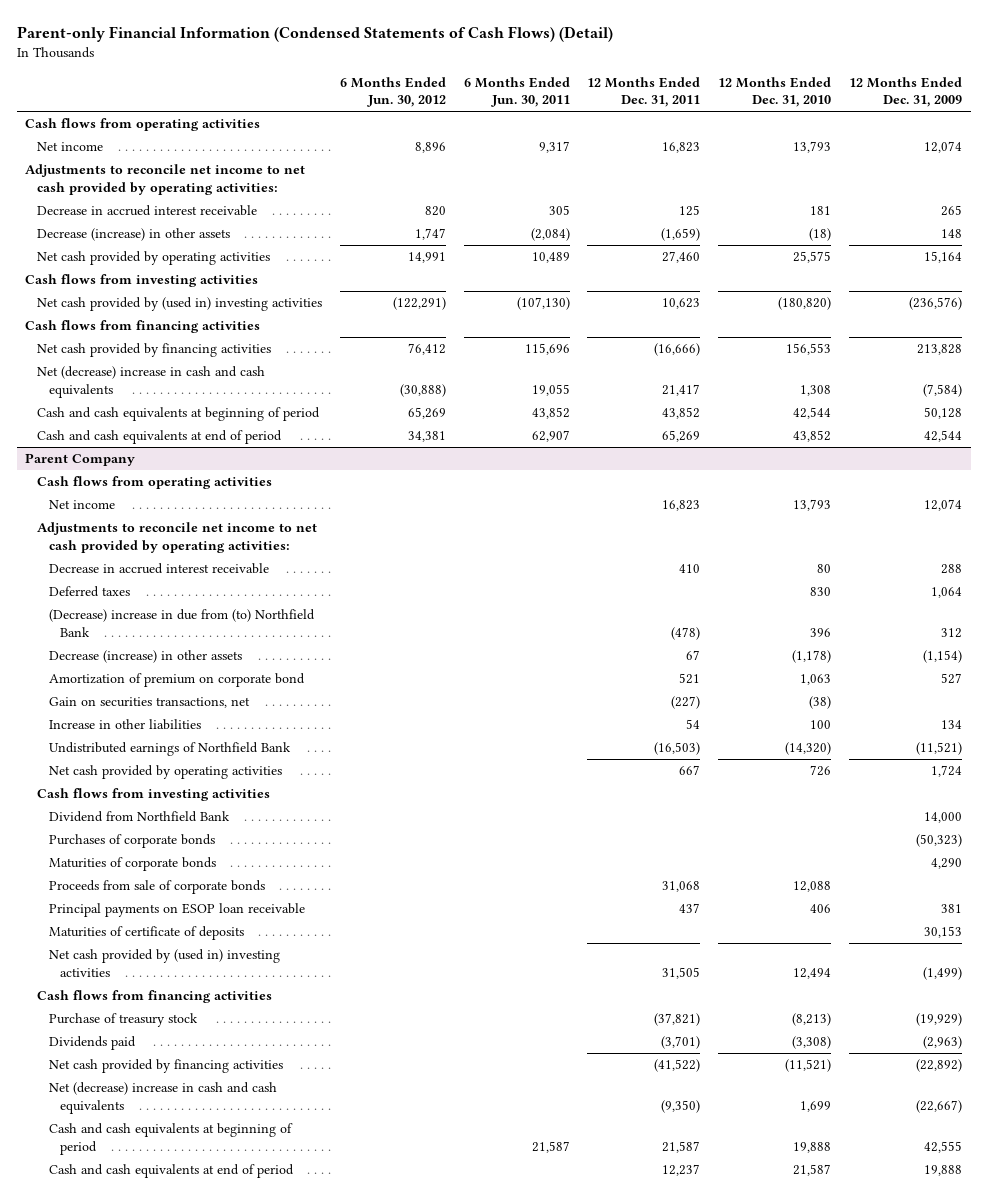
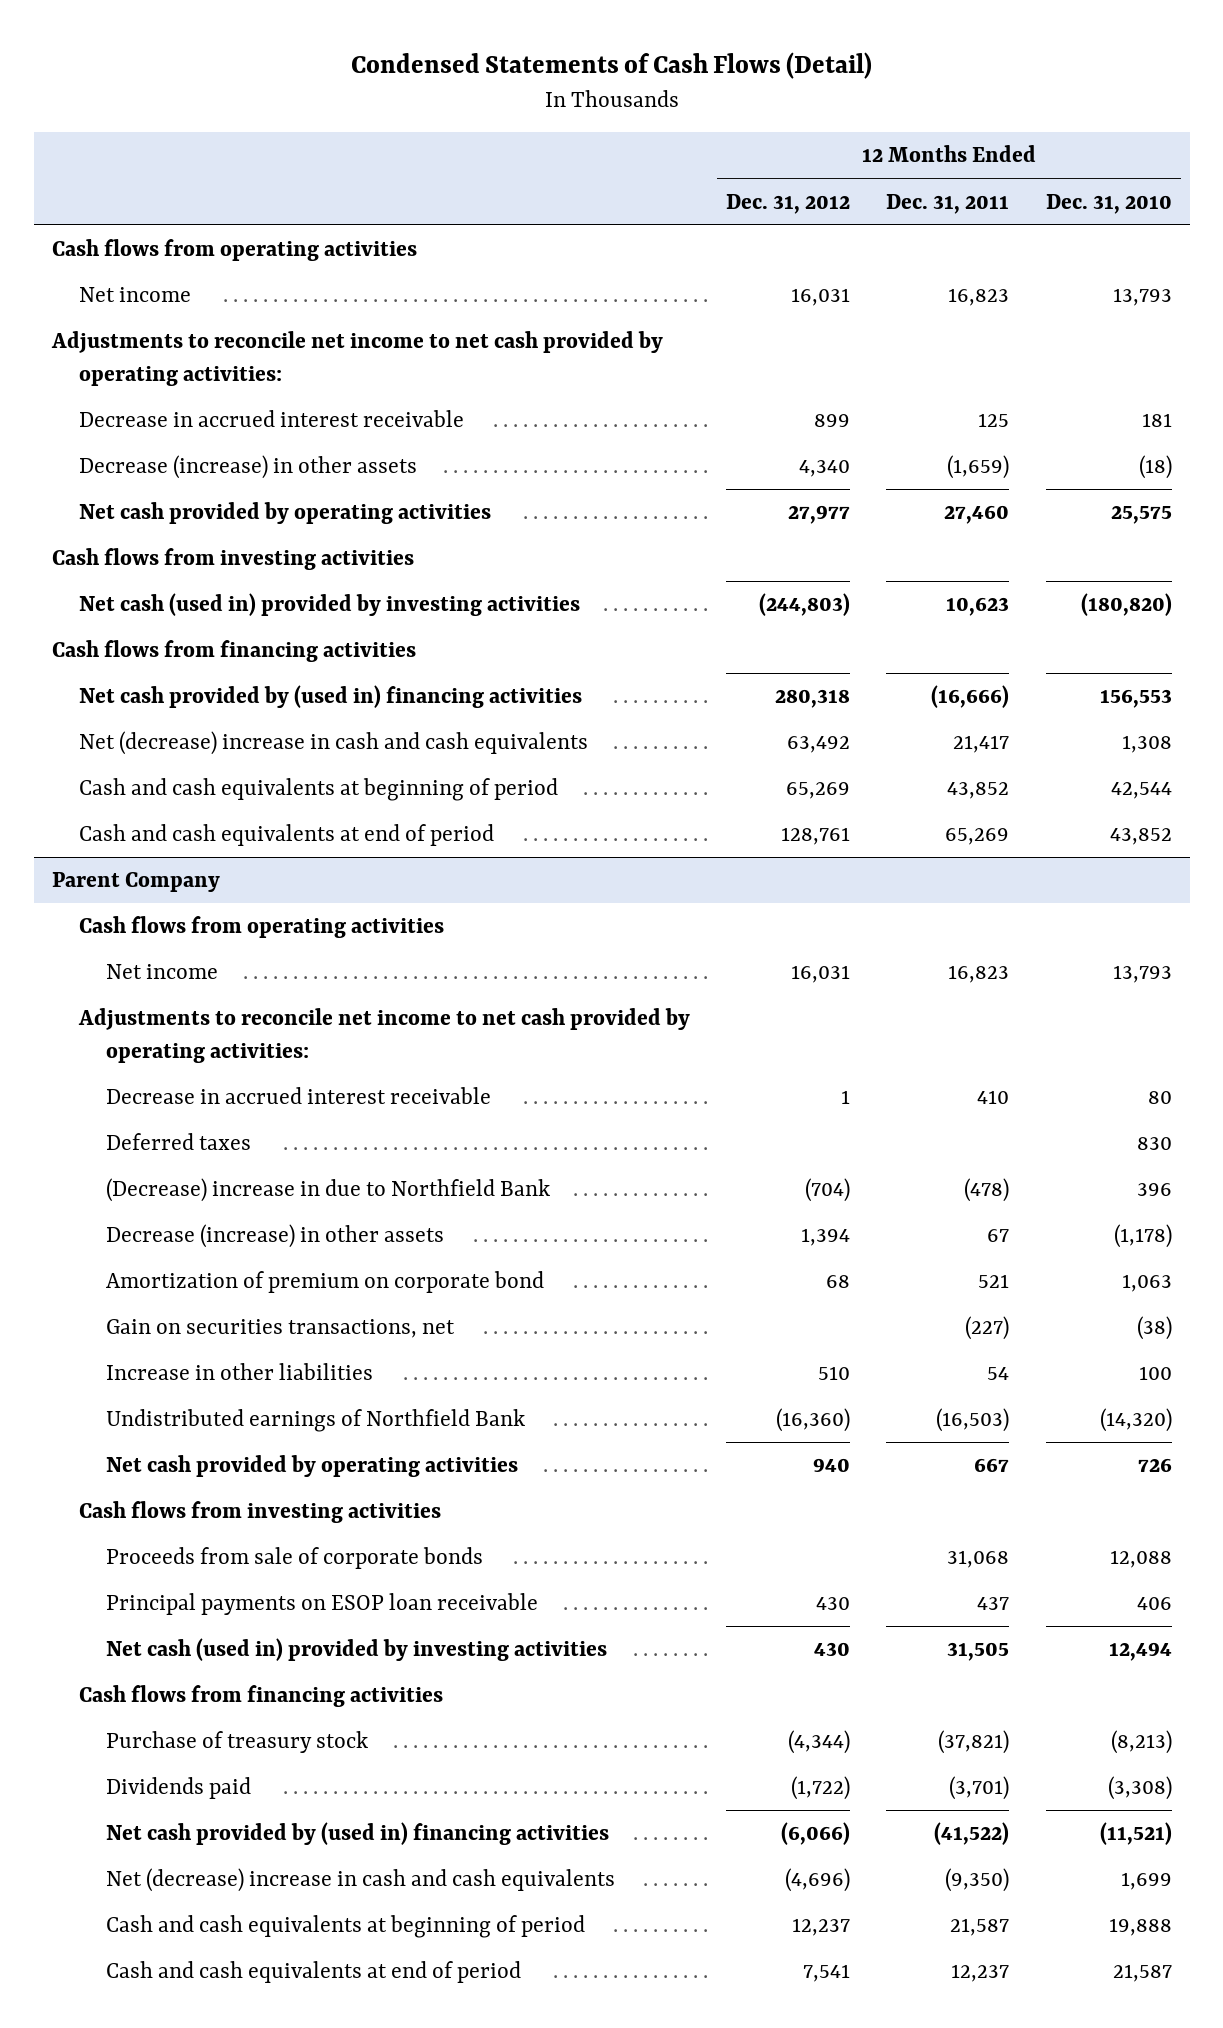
[16,26,613,43] Parent-only Financial Information (Condensed Statements of Cash Flows) (Detail) -> [350,51,872,79] Condensed Statements of Cash Flows (Detail)
[339,76,446,108] 6 Months Ended Jun. 30, 2012 -> none
[463,76,570,108] 6 Months Ended Jun. 30, 2011 -> none
[848,76,962,108] 12 Months Ended Dec. 31, 2009 -> none
none -> [726,193,851,214] Dec. 31, 2012
[36,296,322,311] Net cash provided by (used in) investing activities -> [78,593,580,617] Net cash (used in) provided by investing activities
[36,342,271,357] Net cash provided by financing activities -> [78,685,582,709] Net cash provided by (used in) financing activities
[48,608,315,637] (Decrease) increase in due from (to) Northfield Bank -> [105,1178,550,1203] (Decrease) increase in due to Northfield Bank
[48,810,230,822] Dividend from Northfield Bank -> none
[48,833,215,848] Purchases of corporate bonds -> none
[48,856,216,871] Maturities of corporate bonds -> none
[48,925,244,940] Maturities of certificate of deposits -> none
[48,948,280,977] Net cash provided by (used in) investing activities -> [105,1638,607,1662] Net cash (used in) provided by investing activities
[48,1058,283,1073] Net cash provided by financing activities -> [105,1822,609,1846] Net cash provided by (used in) financing activities

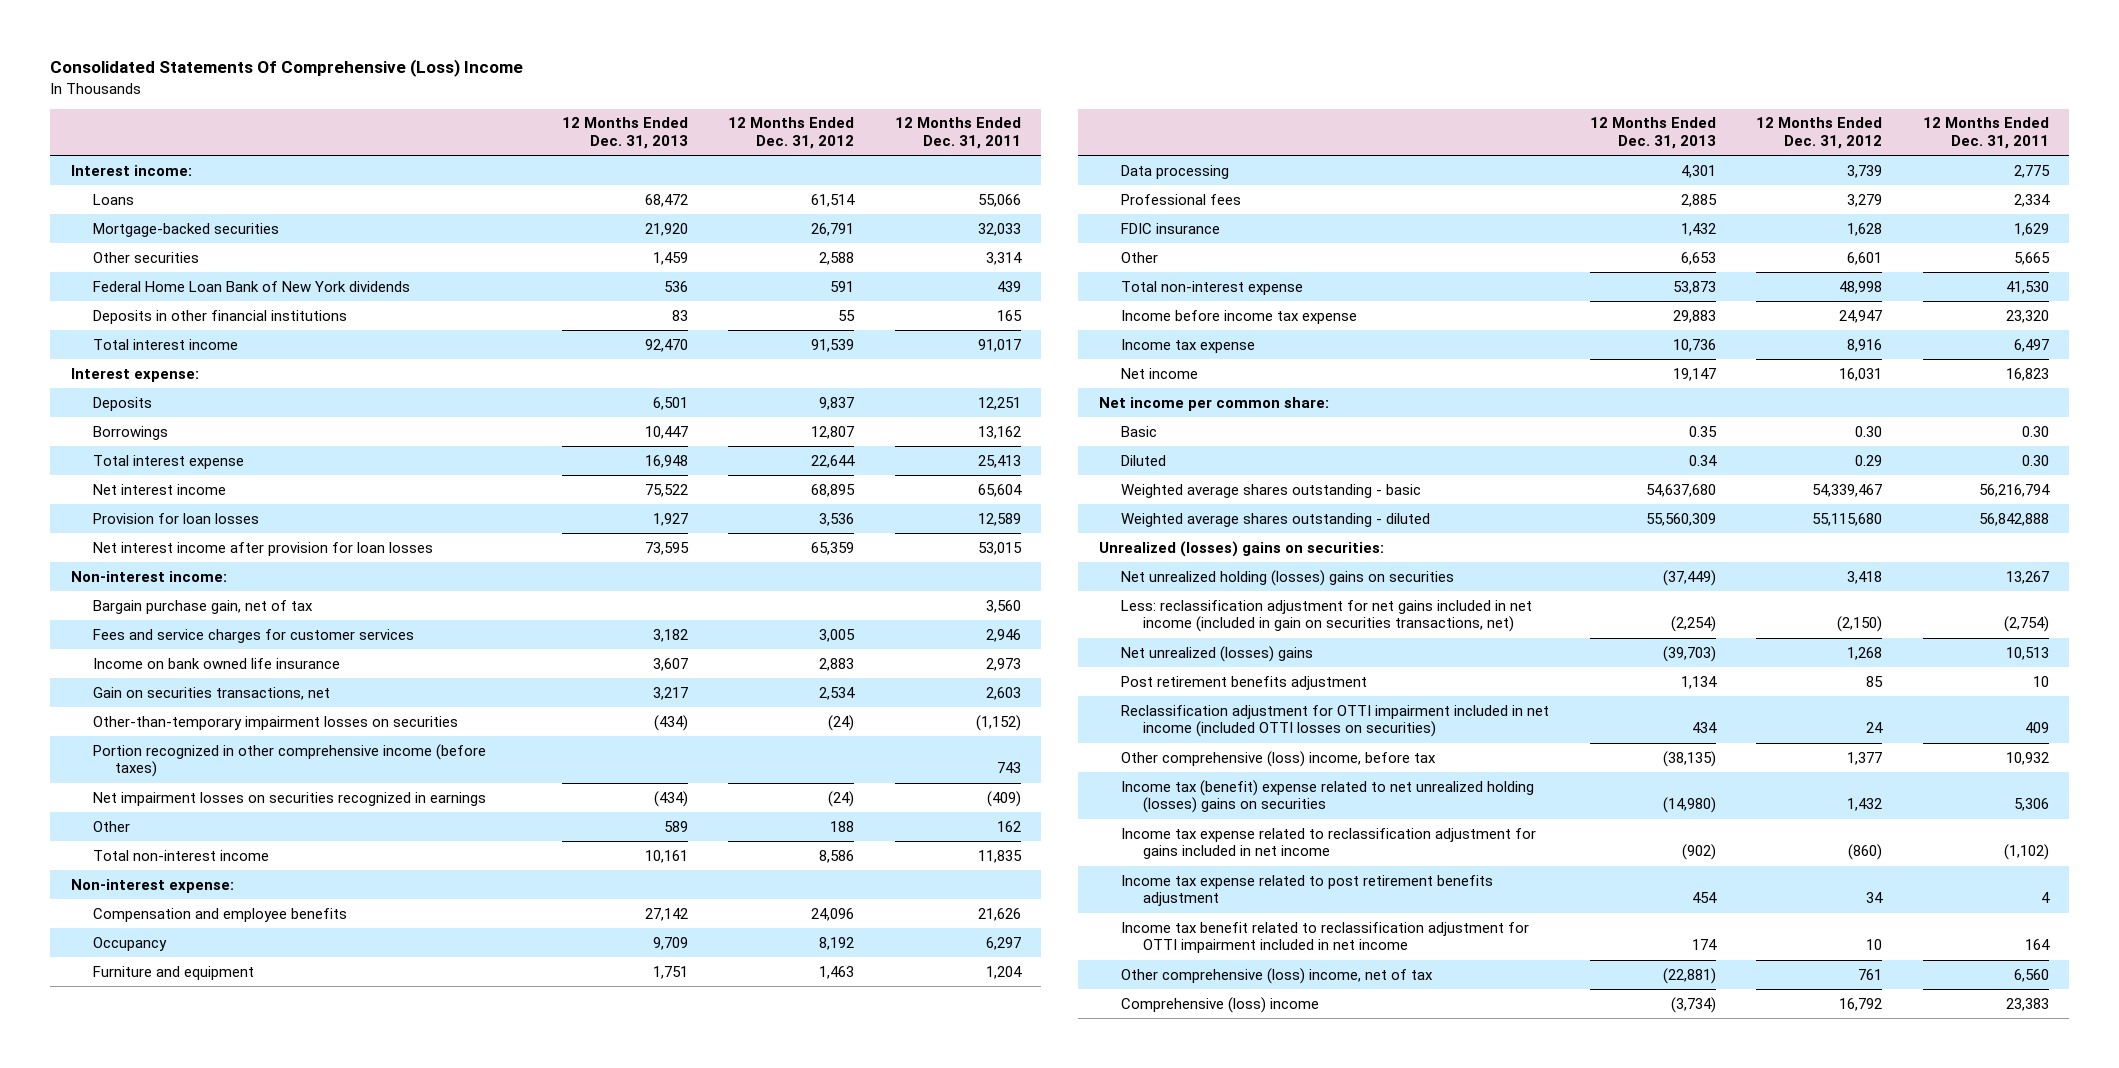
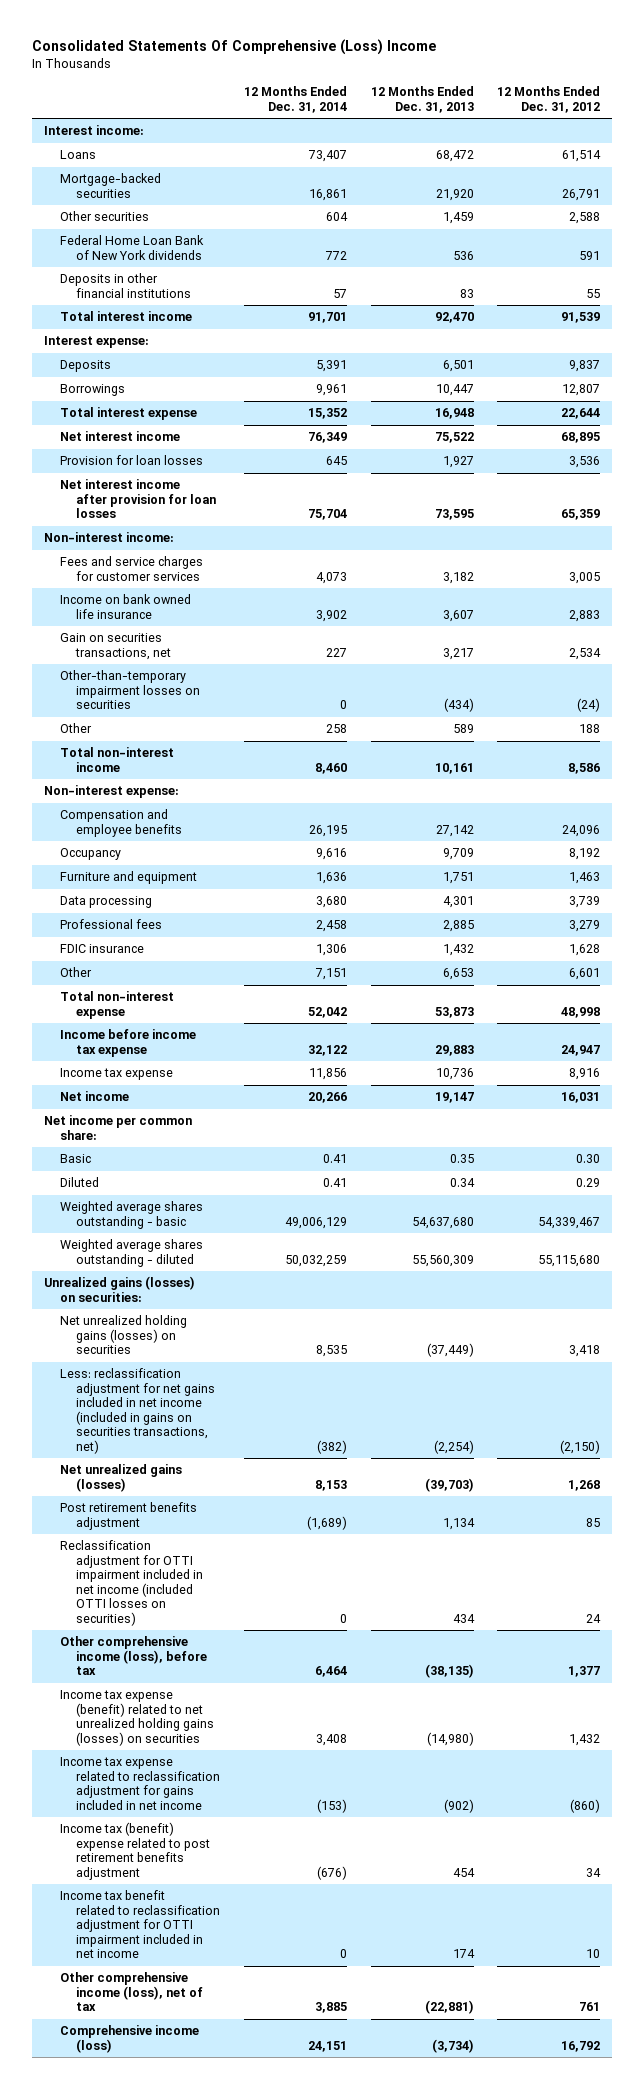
[894,117,1021,150] 12 Months Ended Dec. 31, 2011 -> none
none -> [243,86,347,113] 12 Months Ended Dec. 31, 2014
[93,599,314,614] Bargain purchase gain, net of tax -> none
[93,743,487,778] Portion recognized in other comprehensive income (before taxes) -> none
[93,791,487,806] Net impairment losses on securities recognized in earnings -> none
[1098,540,1384,557] Unrealized (losses) gains on securities: -> [43,1276,195,1302] Unrealized gains (losses) on securities:
[1121,569,1455,586] Net unrealized holding (losses) gains on securities -> [59,1315,187,1355] Net unrealized holding gains (losses) on securities
[1121,599,1533,633] Less: reclassification adjustment for net gains included in net income (included in gain on securities transactions, net) -> [59,1368,216,1454] Less: reclassification adjustment for net gains included in net income (included in gains on securities transactions, net)
[1121,645,1314,662] Net unrealized (losses) gains -> [59,1464,182,1492] Net unrealized gains (losses)
[1121,750,1437,767] Other comprehensive (loss) income, before tax -> [59,1636,208,1676] Other comprehensive income (loss), before tax
[1121,779,1535,814] Income tax (benefit) expense related to net unrealized holding (losses) gains on securities -> [59,1690,215,1746] Income tax expense (benefit) related to net unrealized holding gains (losses) on securities
[1121,874,1494,907] Income tax expense related to post retirement benefits adjustment -> [59,1822,211,1880] Income tax (benefit) expense related to post retirement benefits adjustment
[1121,967,1434,984] Other comprehensive (loss) income, net of tax -> [59,1972,204,2012] Other comprehensive income (loss), net of tax
[1121,996,1320,1013] Comprehensive (loss) income -> [59,2025,199,2053] Comprehensive income (loss)

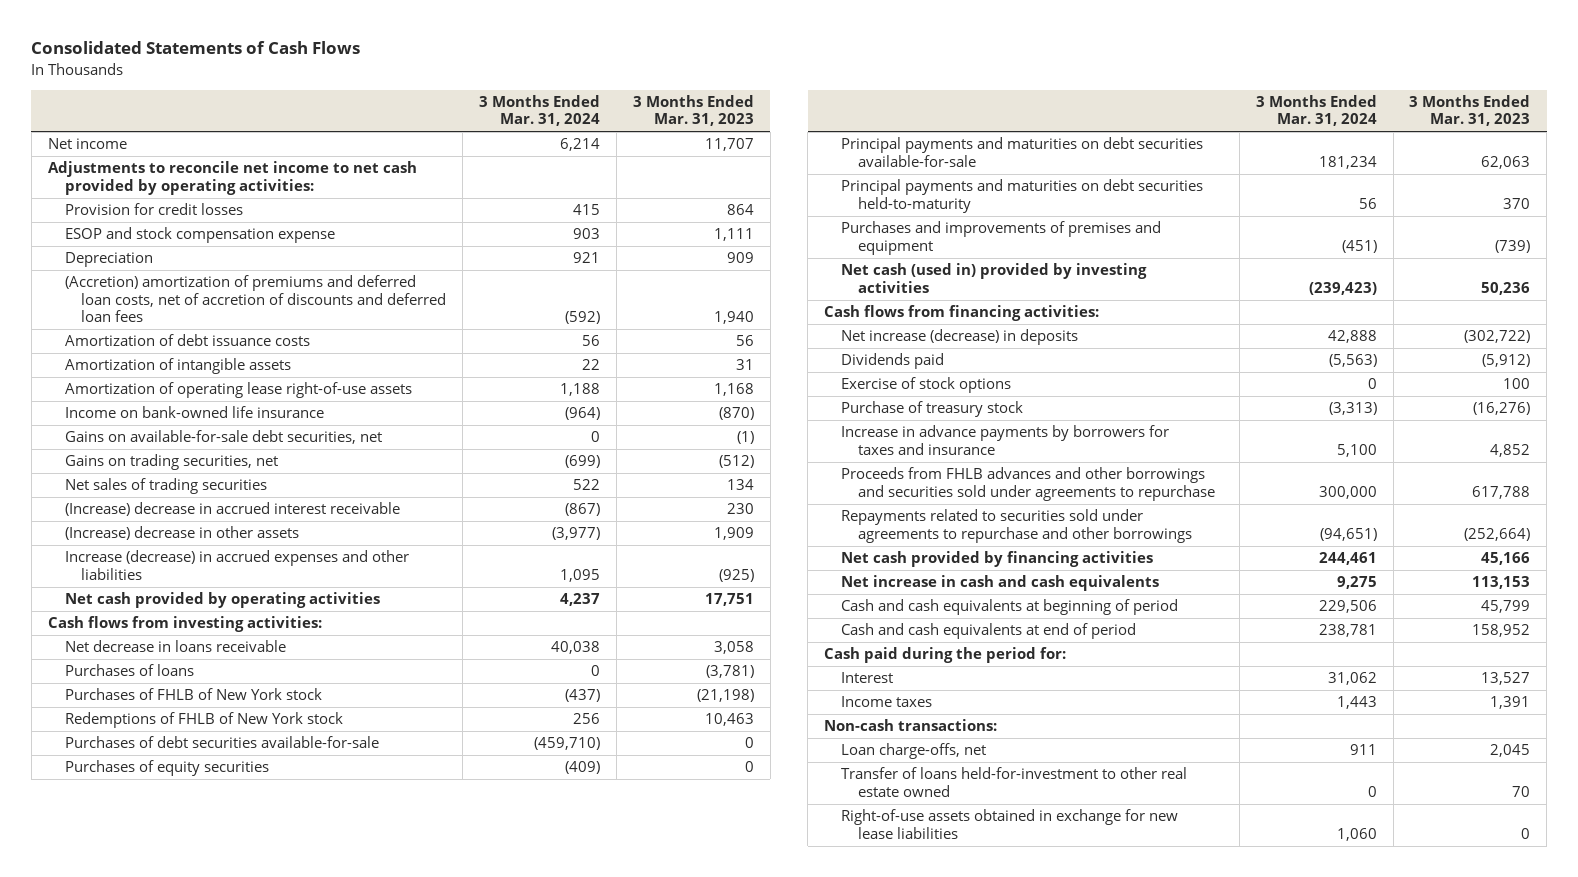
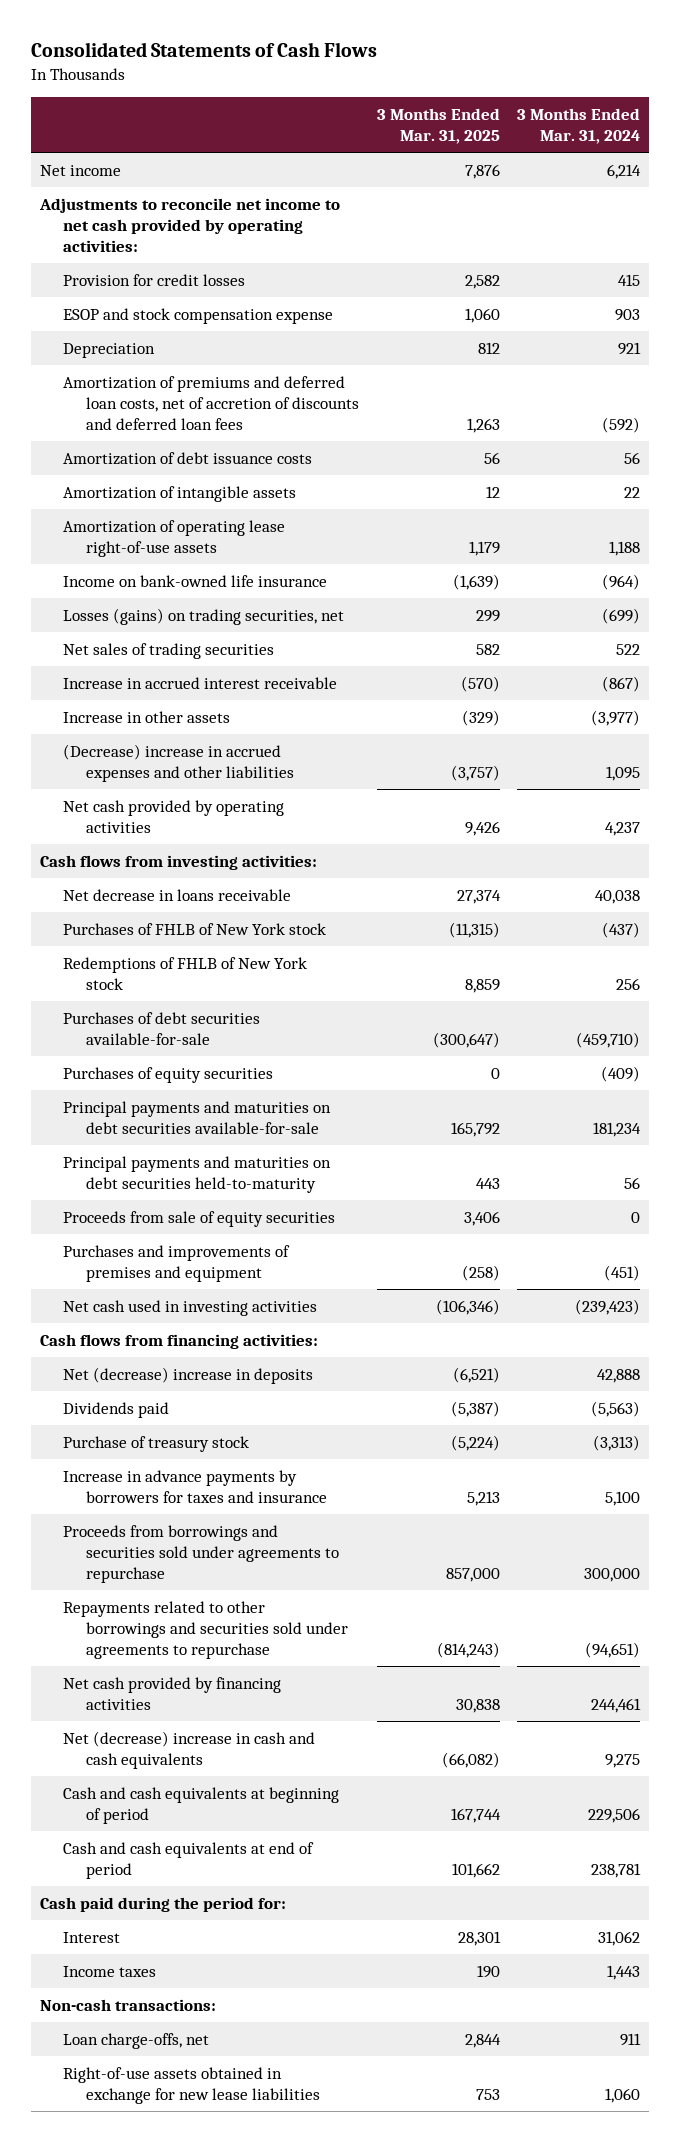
[632,95,754,127] 3 Months Ended Mar. 31, 2023 -> none
none -> [376,107,500,145] 3 Months Ended Mar. 31, 2025
[64,275,447,323] (Accretion) amortization of premiums and deferred loan costs, net of accretion of discounts and deferred loan fees -> [62,375,360,430] Amortization of premiums and deferred loan costs, net of accretion of discounts and deferred loan fees
[64,430,382,445] Gains on available-for-sale debt securities, net -> none
[64,454,278,471] Gains on trading securities, net -> [62,607,344,625] Losses (gains) on trading securities, net
[64,502,400,517] (Increase) decrease in accrued interest receivable -> [62,676,337,689] Increase in accrued interest receivable
[64,526,299,541] (Increase) decrease in other assets -> [62,710,230,723] Increase in other assets
[64,550,409,580] Increase (decrease) in accrued expenses and other liabilities -> [62,743,295,782] (Decrease) increase in accrued expenses and other liabilities
[64,664,194,677] Purchases of loans -> none
none -> [62,1210,335,1227] Proceeds from sale of equity securities
[841,263,1148,293] Net cash (used in) provided by investing activities -> [62,1299,317,1316] Net cash used in investing activities
[841,329,1079,346] Net increase (decrease) in deposits -> [62,1366,313,1384] Net (decrease) increase in deposits
[841,377,1012,394] Exercise of stock options -> none
[841,467,1215,501] Proceeds from FHLB advances and other borrowings and securities sold under agreements to repurchase -> [62,1524,340,1583] Proceeds from borrowings and securities sold under agreements to repurchase
[841,509,1192,543] Repayments related to securities sold under agreements to repurchase and other borrowings -> [62,1600,349,1659] Repayments related to other borrowings and securities sold under agreements to repurchase
[841,575,1160,592] Net increase in cash and cash equivalents -> [62,1730,315,1769] Net (decrease) increase in cash and cash equivalents
[841,767,1188,797] Transfer of loans held-for-investment to other real estate owned -> none

